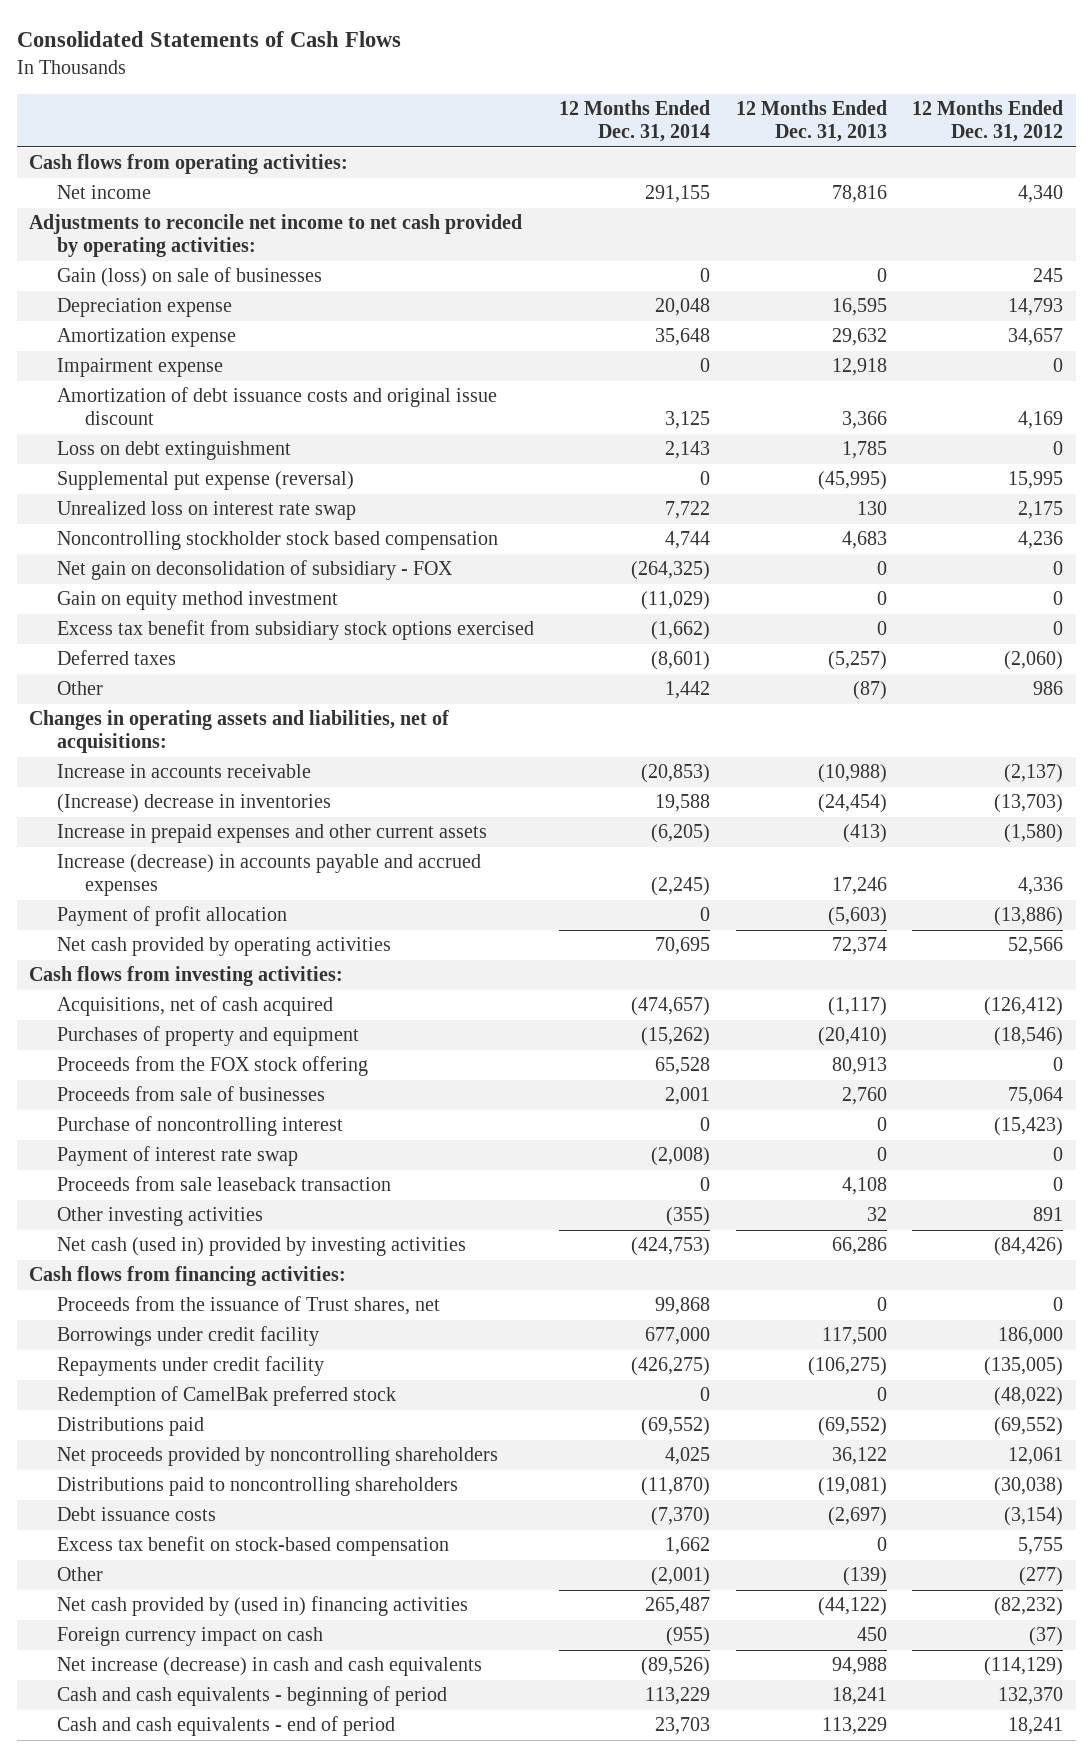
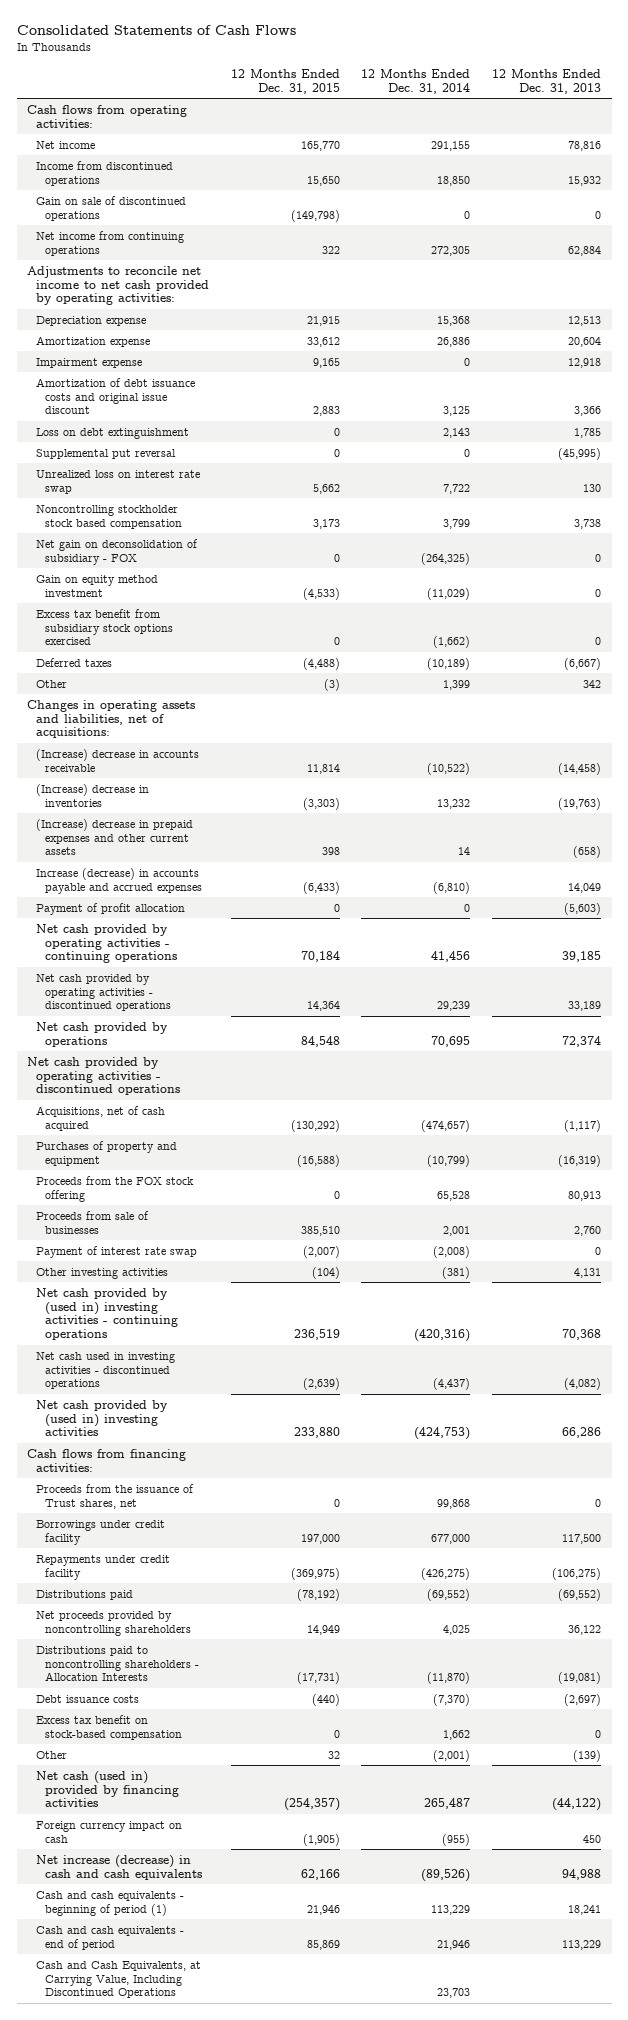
[911,100,1063,143] 12 Months Ended Dec. 31, 2012 -> none
none -> [230,69,340,94] 12 Months Ended Dec. 31, 2015
none -> [36,160,174,186] Income from discontinued operations
none -> [36,195,187,221] Gain on sale of discontinued operations
none -> [36,230,185,256] Net income from continuing operations
[57,267,323,288] Gain (loss) on sale of businesses -> none
[655,298,711,317] 20,048 -> [437,315,471,326] 15,368
[831,298,887,317] 16,595 -> [568,315,602,326] 12,513
[655,328,711,347] 35,648 -> [437,336,471,347] 26,886
[831,328,887,347] 29,632 -> [568,336,602,347] 20,604
[57,471,355,491] Supplemental put expense (reversal) -> [36,448,177,459] Supplemental put reversal
[665,531,711,550] 4,744 -> [443,518,471,529] 3,799
[841,531,887,550] 4,683 -> [574,518,602,529] 3,738
[651,651,711,671] (8,601) -> [427,657,471,670] (10,189)
[827,651,887,671] (5,257) -> [564,657,602,670] (6,667)
[665,681,711,700] 1,442 -> [443,679,471,690] 1,399
[852,681,887,701] (87) -> [583,679,602,688] 342
[57,764,312,779] Increase in accounts receivable -> [36,748,200,772] (Increase) decrease in accounts receivable
[641,764,711,784] (20,853) -> [427,762,471,775] (10,522)
[817,764,887,784] (10,988) -> [558,762,602,775] (14,458)
[655,794,711,813] 19,588 -> [437,798,471,809] 13,232
[817,794,887,814] (24,454) -> [558,797,602,810] (19,763)
[57,824,488,844] Increase in prepaid expenses and other current assets -> [36,818,194,856] (Increase) decrease in prepaid expenses and other current assets
[651,824,711,844] (6,205) -> [458,847,471,856] 14
[842,824,887,844] (413) -> [573,846,602,859] (658)
[651,877,711,897] (2,245) -> [433,881,471,894] (6,810)
[831,877,887,896] 17,246 -> [568,882,602,893] 14,049
[57,937,392,957] Net cash provided by operating activities -> [36,923,177,964] Net cash provided by operating activities - continuing operations
[655,937,711,956] 70,695 -> [431,951,471,963] 41,456
[831,937,887,956] 72,374 -> [562,951,602,963] 39,185
none -> [36,973,171,1012] Net cash provided by operating activities - discontinued operations
none -> [36,1021,169,1047] Net cash provided by operations
[29,966,344,987] Cash flows from investing activities: -> [27,1056,181,1096] Net cash provided by operating activities - discontinued operations
[641,1027,711,1047] (15,262) -> [427,1154,471,1167] (10,799)
[817,1027,887,1047] (20,410) -> [558,1154,602,1167] (16,319)
[57,1116,344,1137] Purchase of noncontrolling interest -> none
[57,1176,392,1192] Proceeds from sale leaseback transaction -> none
[666,1207,711,1227] (355) -> [442,1266,471,1279] (381)
[866,1207,887,1222] 32 -> [574,1267,602,1278] 4,131
[57,1237,467,1257] Net cash (used in) provided by investing activities -> [36,1287,178,1341] Net cash provided by (used in) investing activities - continuing operations
[631,1237,711,1257] (424,753) -> [414,1329,471,1343] (420,316)
[831,1237,887,1256] 66,286 -> [562,1329,602,1341] 70,368
none -> [36,1351,176,1390] Net cash used in investing activities - discontinued operations
none -> [36,1399,169,1437] Net cash provided by (used in) investing activities
[57,1386,397,1407] Redemption of CamelBak preferred stock -> none
[57,1477,459,1497] Distributions paid to noncontrolling shareholders -> [36,1645,199,1682] Distributions paid to noncontrolling shareholders - Allocation Interests
[57,1596,469,1617] Net cash provided by (used in) financing activities -> [36,1770,179,1808] Net cash (used in) provided by financing activities
[57,1686,448,1707] Cash and cash equivalents - beginning of period -> [36,1890,185,1916] Cash and cash equivalents - beginning of period (1)
[655,1717,711,1736] 23,703 -> [437,1939,471,1950] 21,946
none -> [36,1960,202,1999] Cash and Cash Equivalents, at Carrying Value, Including Discontinued Operations

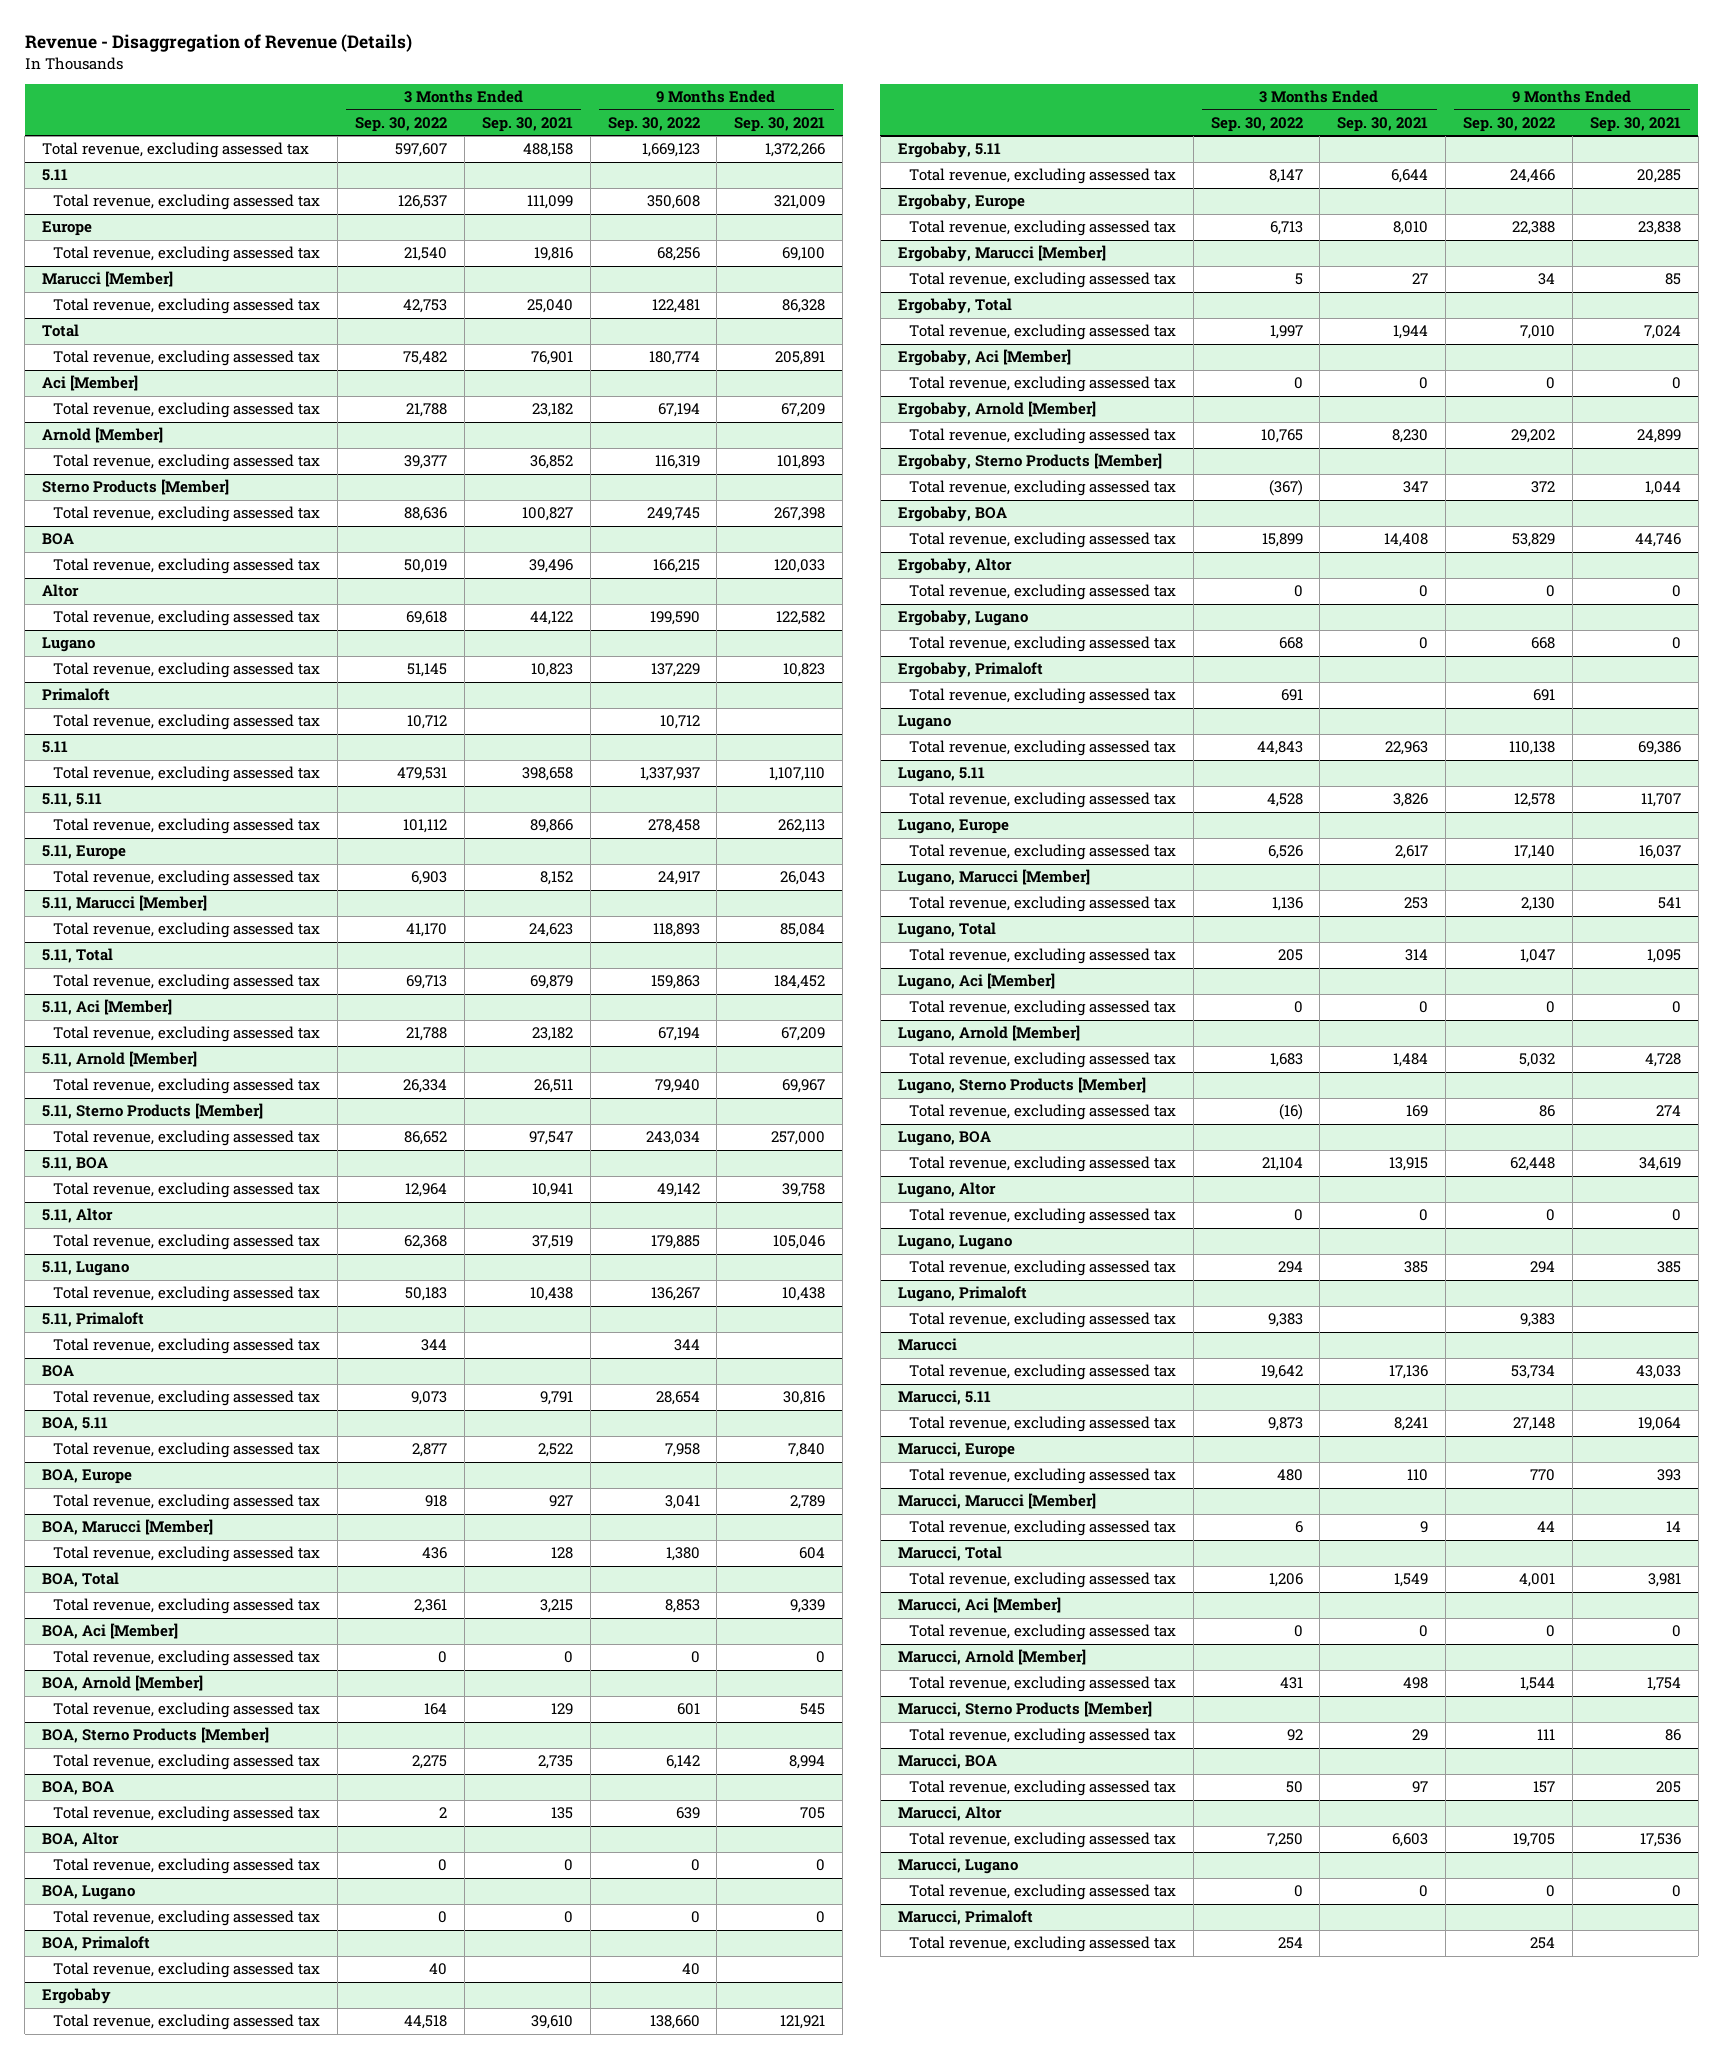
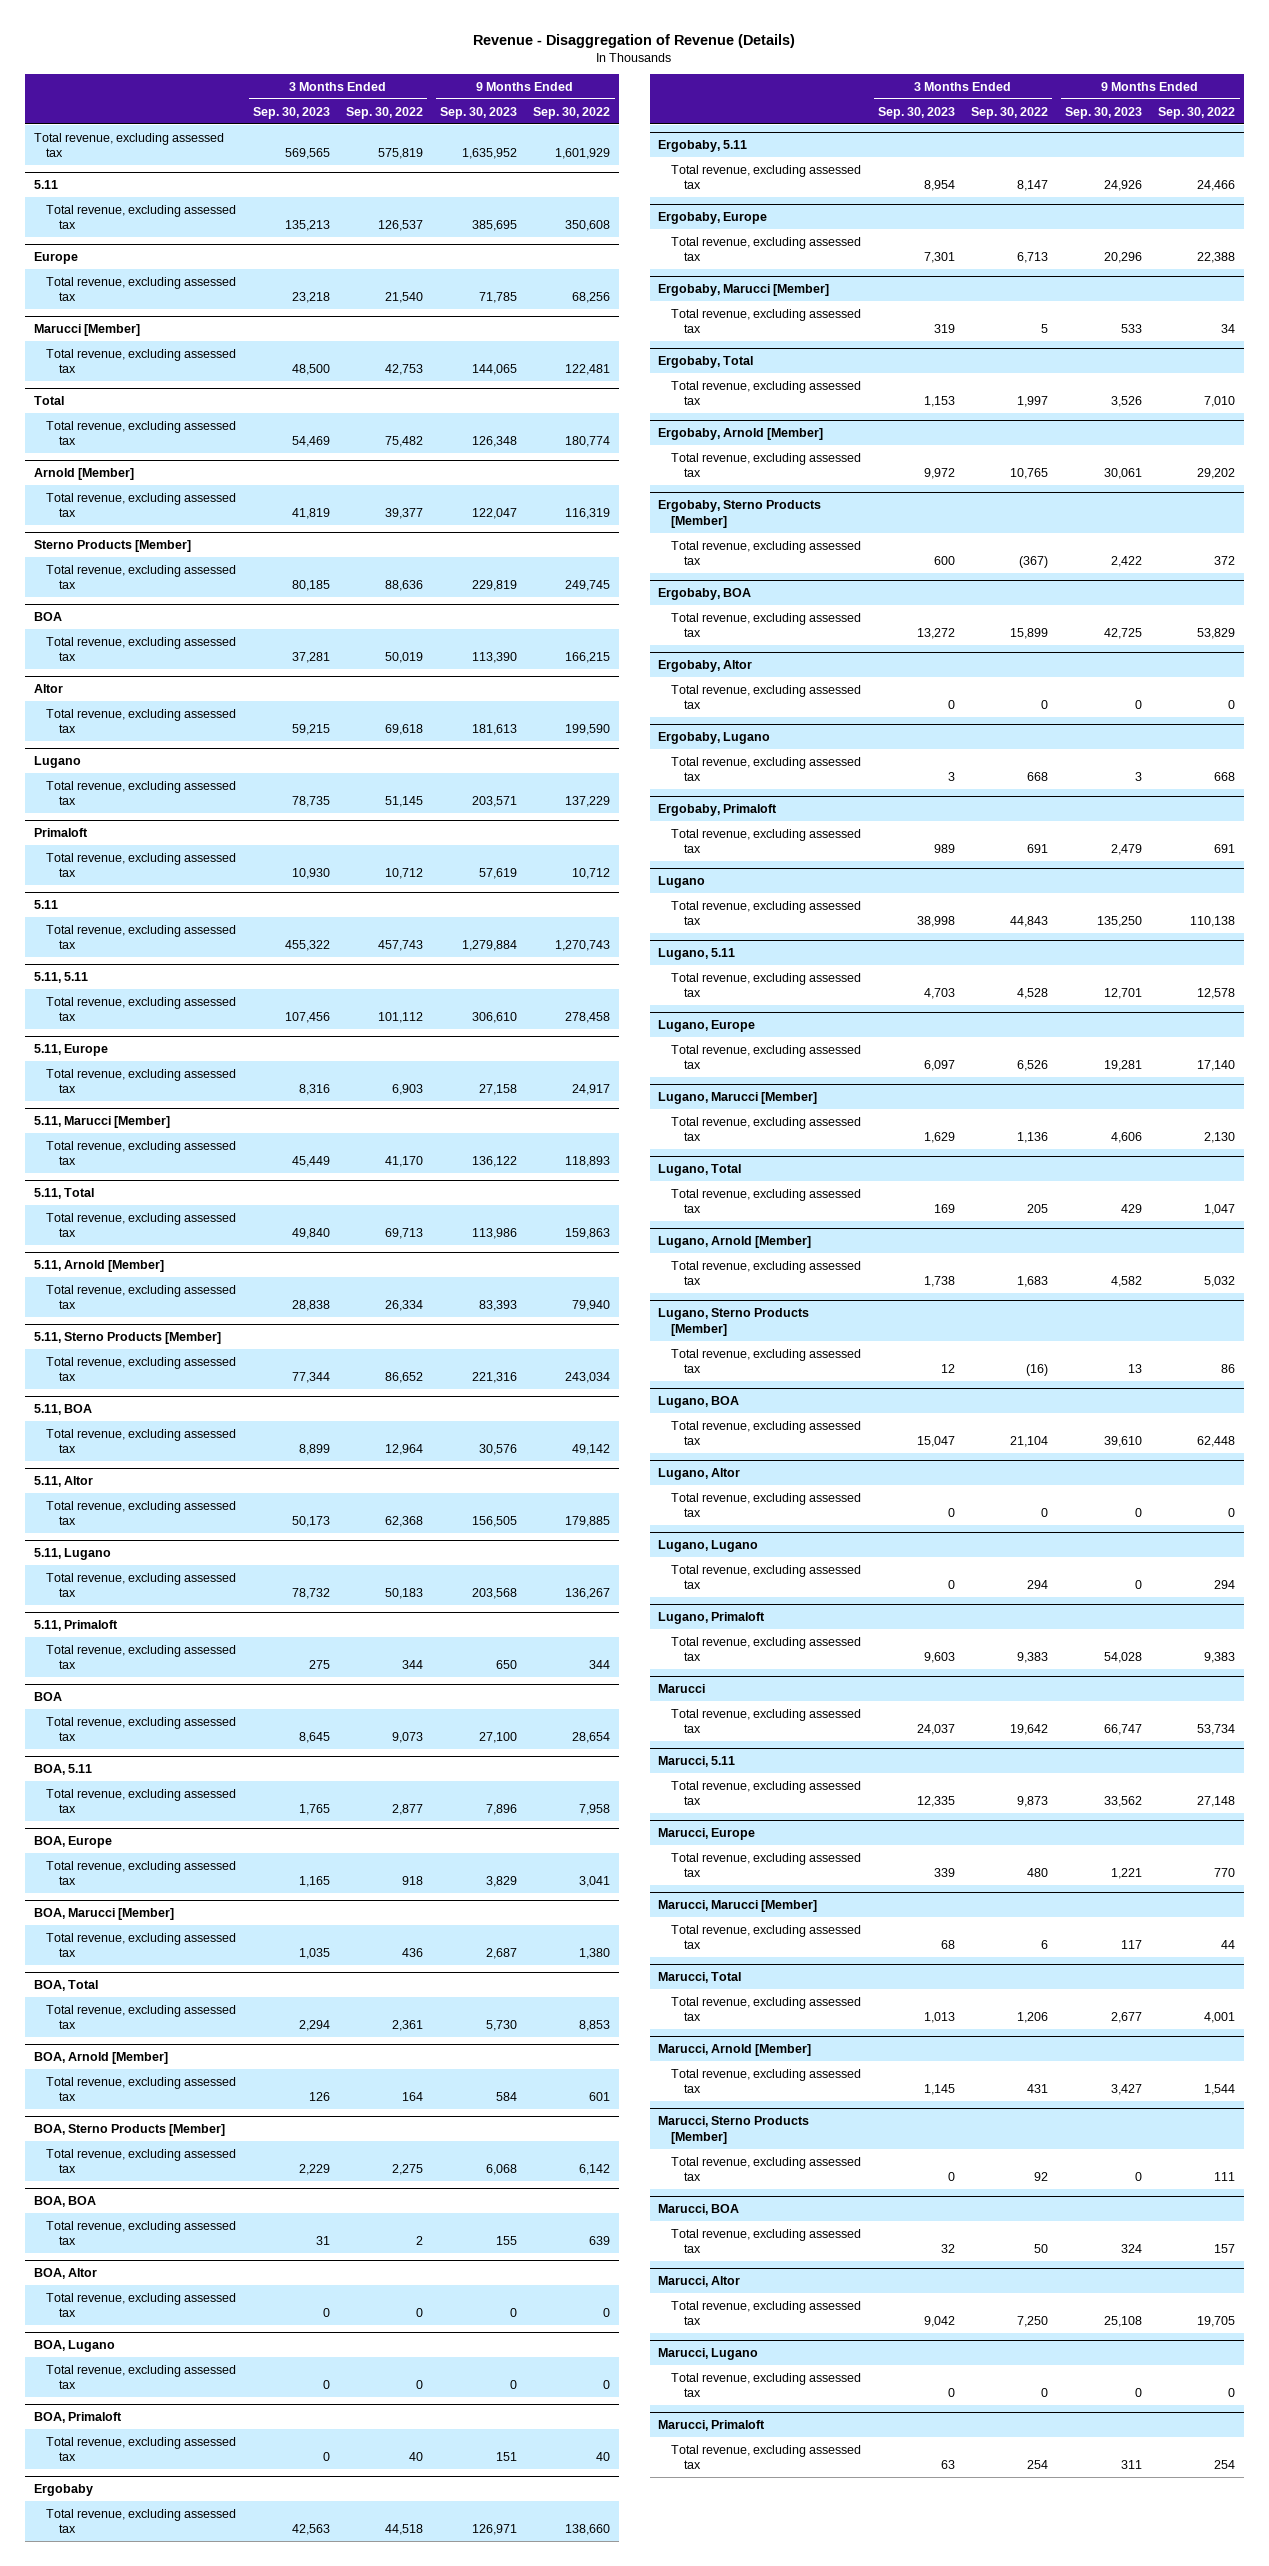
[481,116,573,132] Sep. 30, 2021 -> none
[734,116,826,132] Sep. 30, 2021 -> none
none -> [252,106,330,119] Sep. 30, 2023
none -> [439,106,517,119] Sep. 30, 2023
[395,143,448,158] 597,607 -> [378,148,424,160] 575,819
[641,143,700,158] 1,669,123 -> [555,148,611,160] 1,601,929
[42,375,139,392] Aci [Member] -> none
[53,402,321,419] Total revenue, excluding assessed tax -> none
[397,767,448,782] 479,531 -> [378,940,424,952] 457,743
[639,767,700,782] 1,337,937 -> [555,940,611,952] 1,270,743
[42,999,173,1016] 5.11, Aci [Member] -> none
[53,1026,321,1043] Total revenue, excluding assessed tax -> none
[42,1623,179,1640] BOA, Aci [Member] -> none
[53,1650,321,1667] Total revenue, excluding assessed tax -> none
[897,349,1071,367] Ergobaby, Aci [Member] -> none
[908,376,1176,393] Total revenue, excluding assessed tax -> none
[897,973,1055,991] Lugano, Aci [Member] -> none
[908,1000,1176,1017] Total revenue, excluding assessed tax -> none
[897,1597,1061,1614] Marucci, Aci [Member] -> none
[908,1624,1176,1641] Total revenue, excluding assessed tax -> none

